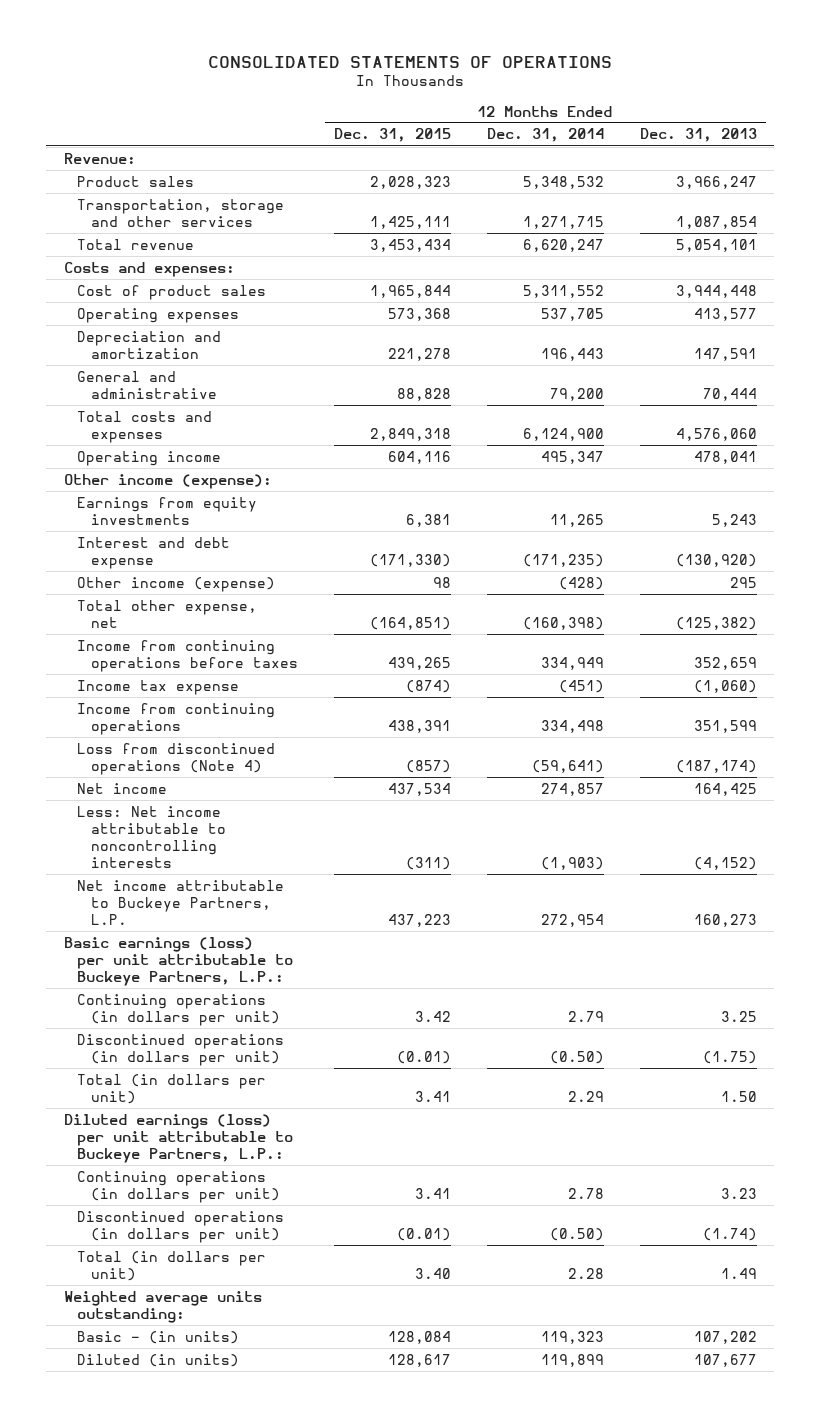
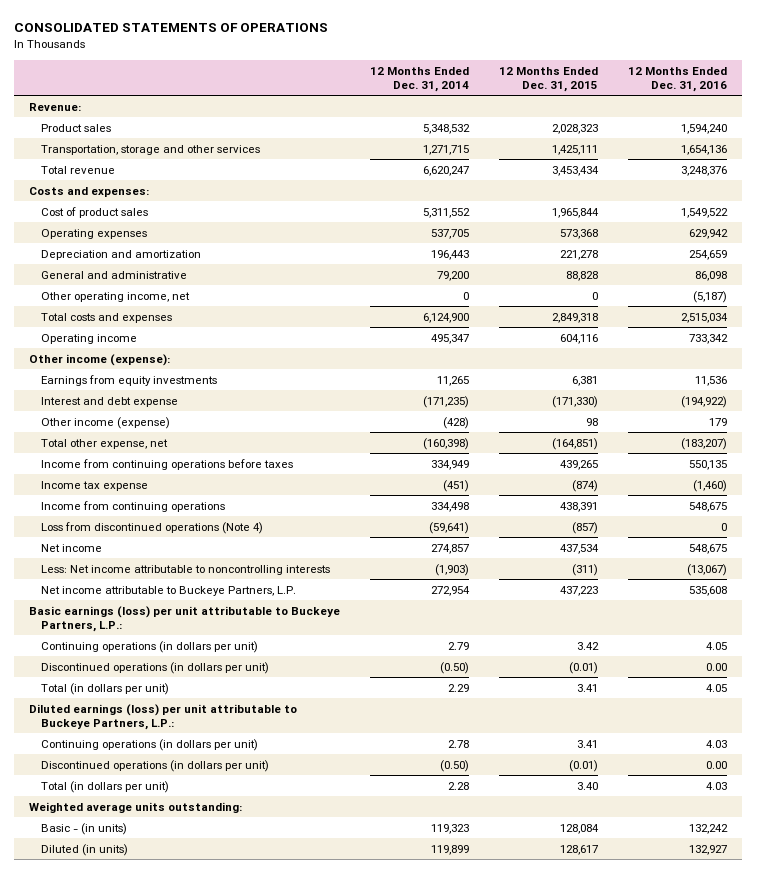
[639,128,757,143] Dec. 31, 2013 -> none
none -> [628,66,728,92] 12 Months Ended Dec. 31, 2016
none -> [40,291,190,302] Other operating income, net

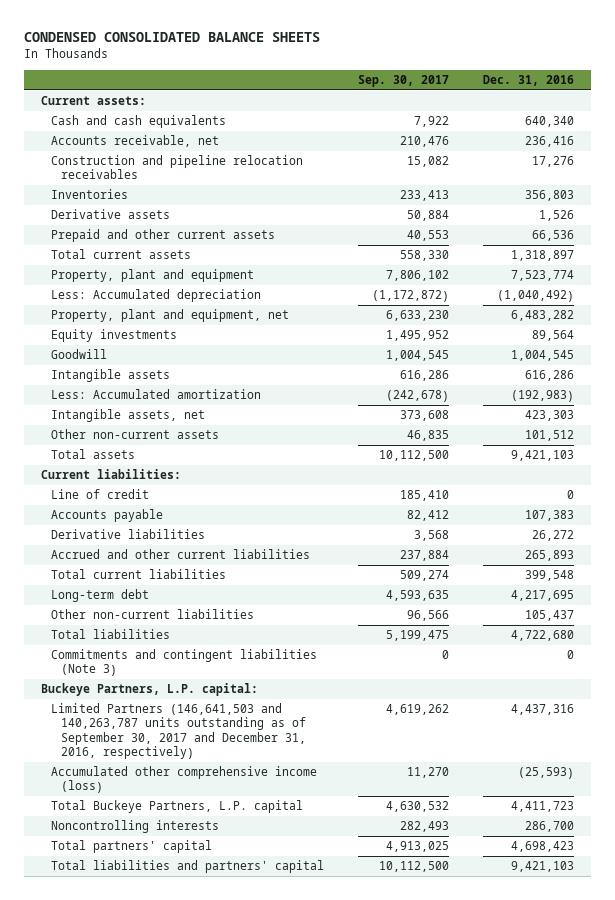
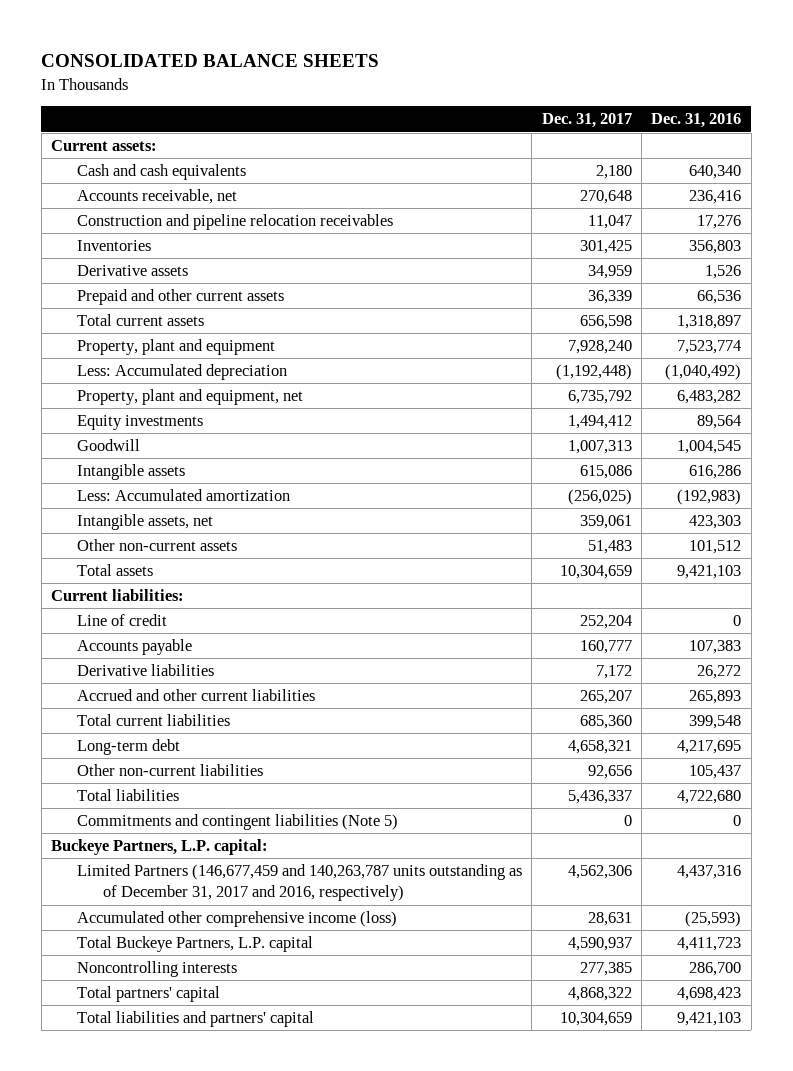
[23,32,320,43] CONDENSED CONSOLIDATED BALANCE SHEETS -> [41,54,380,68] CONSOLIDATED BALANCE SHEETS
[358,75,450,88] Sep. 30, 2017 -> none
none -> [541,113,632,129] Dec. 31, 2017
[50,649,317,677] Commitments and contingent liabilities (Note 3) -> [76,814,398,831] Commitments and contingent liabilities (Note 5)
[50,703,306,759] Limited Partners (146,641,503 and 140,263,787 units outstanding as of September 30, 2017 and December 31, 2016, respectively) -> [76,864,522,902] Limited Partners (146,677,459 and 140,263,787 units outstanding as of December 31, 2017 and 2016, respectively)

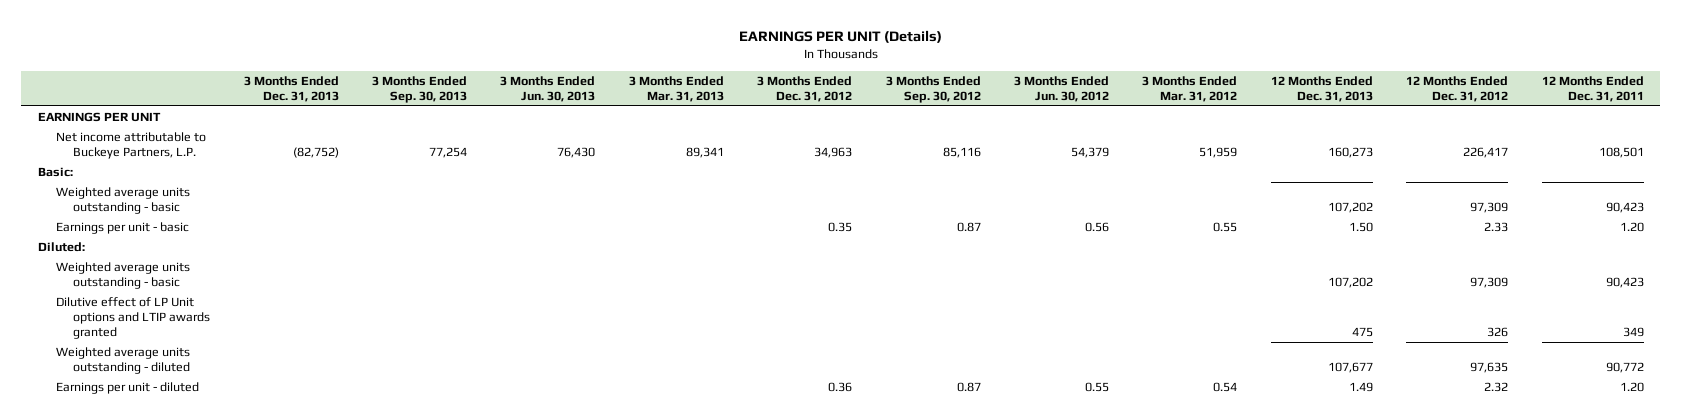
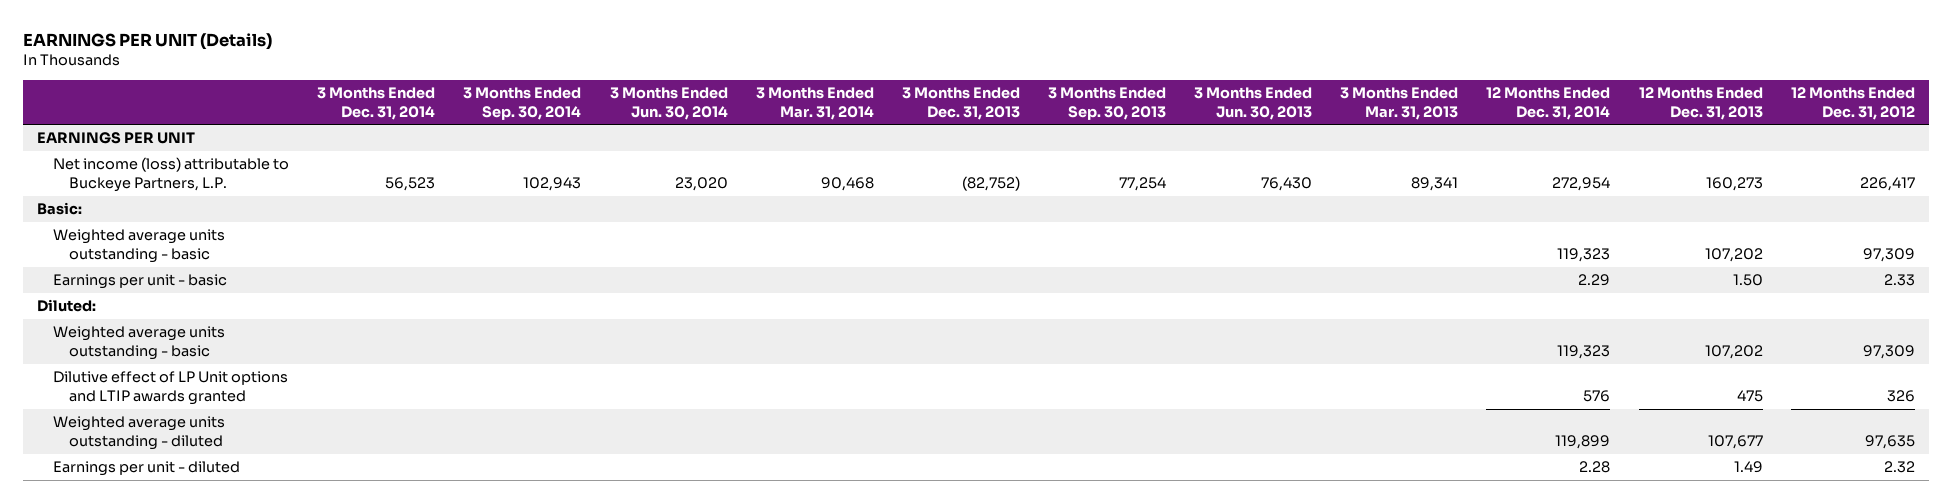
[757,75,853,102] 3 Months Ended Dec. 31, 2012 -> none
[885,75,981,103] 3 Months Ended Sep. 30, 2012 -> none
[1013,75,1109,102] 3 Months Ended Jun. 30, 2012 -> none
[1142,75,1238,102] 3 Months Ended Mar. 31, 2012 -> none
[1541,75,1644,102] 12 Months Ended Dec. 31, 2011 -> none
none -> [317,87,436,120] 3 Months Ended Dec. 31, 2014
none -> [463,87,582,120] 3 Months Ended Sep. 30, 2014
none -> [609,87,728,120] 3 Months Ended Jun. 30, 2014
none -> [755,87,874,120] 3 Months Ended Mar. 31, 2014
none -> [1486,87,1611,120] 12 Months Ended Dec. 31, 2014
[55,132,206,160] Net income attributable to Buckeye Partners, L.P. -> [53,157,290,192] Net income (loss) attributable to Buckeye Partners, L.P.

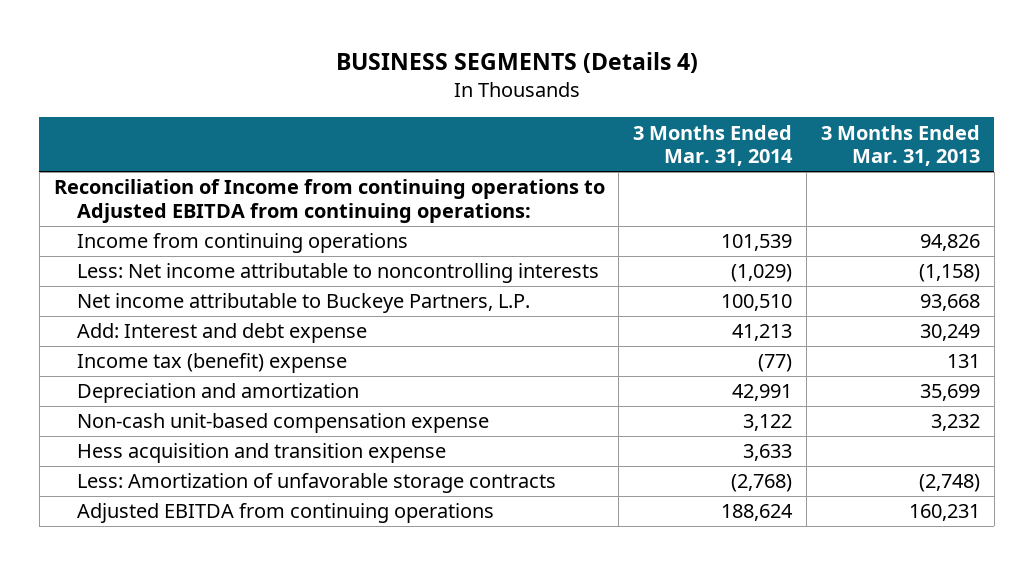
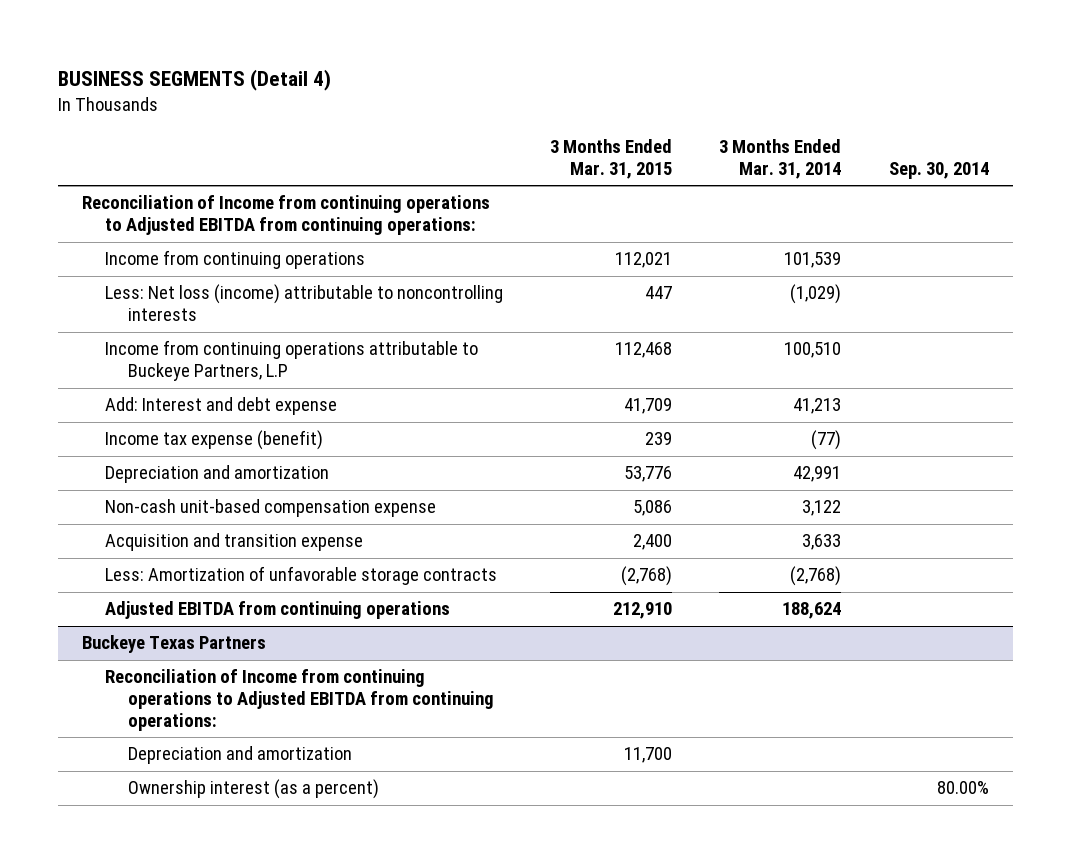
[335,52,698,74] BUSINESS SEGMENTS (Details 4) -> [57,69,331,92] BUSINESS SEGMENTS (Detail 4)
[820,124,980,167] 3 Months Ended Mar. 31, 2013 -> none
none -> [550,138,673,179] 3 Months Ended Mar. 31, 2015
none -> [888,161,989,179] Sep. 30, 2014
[77,263,600,284] Less: Net income attributable to noncontrolling interests -> [104,284,503,322] Less: Net loss (income) attributable to noncontrolling interests
[77,293,531,314] Net income attributable to Buckeye Partners, L.P. -> [104,340,478,382] Income from continuing operations attributable to Buckeye Partners, L.P
[77,353,348,374] Income tax (benefit) expense -> [104,430,323,451] Income tax expense (benefit)
[77,443,447,464] Hess acquisition and transition expense -> [104,533,363,552] Acquisition and transition expense
none -> [81,635,266,654] Buckeye Texas Partners
none -> [104,669,494,731] Reconciliation of Income from continuing operations to Adjusted EBITDA from continuing operations:
none -> [127,746,352,765] Depreciation and amortization
none -> [127,779,379,800] Ownership interest (as a percent)

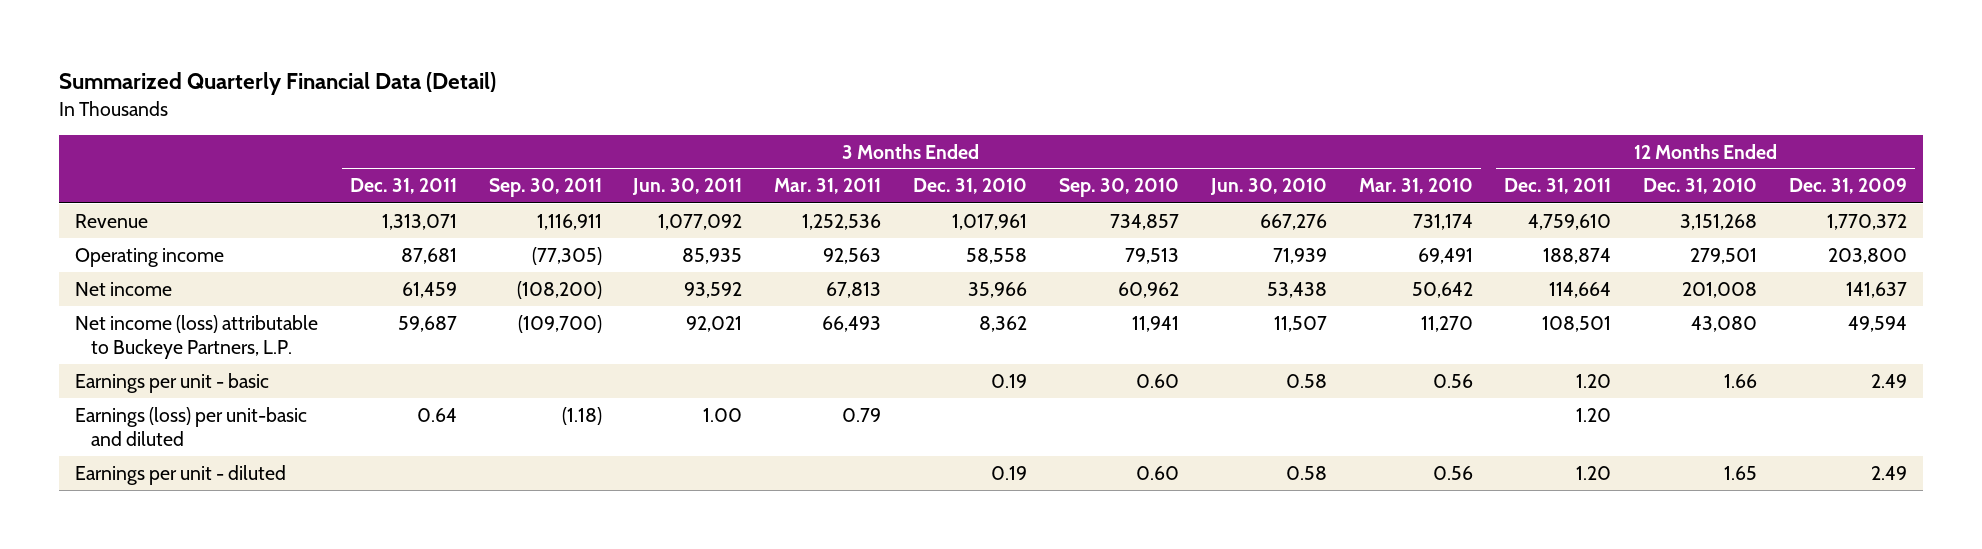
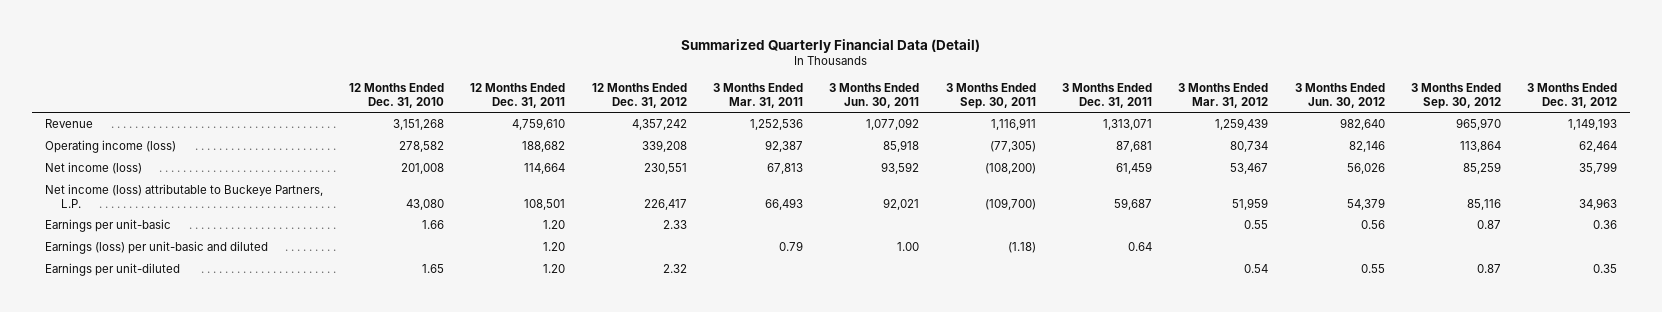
[913,178,1028,195] Dec. 31, 2010 -> none
[1058,178,1179,198] Sep. 30, 2010 -> none
[1209,178,1327,196] Jun. 30, 2010 -> none
[1358,178,1473,195] Mar. 31, 2010 -> none
[1789,178,1908,195] Dec. 31, 2009 -> none
none -> [591,82,687,108] 12 Months Ended Dec. 31, 2012
none -> [1178,82,1269,108] 3 Months Ended Mar. 31, 2012
none -> [1294,82,1385,108] 3 Months Ended Jun. 30, 2012
none -> [1410,82,1501,109] 3 Months Ended Sep. 30, 2012
none -> [1527,82,1618,108] 3 Months Ended Dec. 31, 2012
[75,247,225,267] Operating income -> [44,140,176,154] Operating income (loss)
[682,247,743,264] 85,935 -> [883,140,920,153] 85,918
[823,247,882,264] 92,563 -> [765,140,804,153] 92,387
[1543,247,1612,264] 188,874 -> [522,141,566,153] 188,682
[1690,247,1758,264] 279,501 -> [399,141,445,153] 278,582
[75,281,173,296] Net income -> [44,162,142,175] Net income (loss)
[75,372,270,393] Earnings per unit - basic -> [44,219,171,233] Earnings per unit-basic
[75,464,287,485] Earnings per unit - diluted -> [44,263,180,277] Earnings per unit-diluted

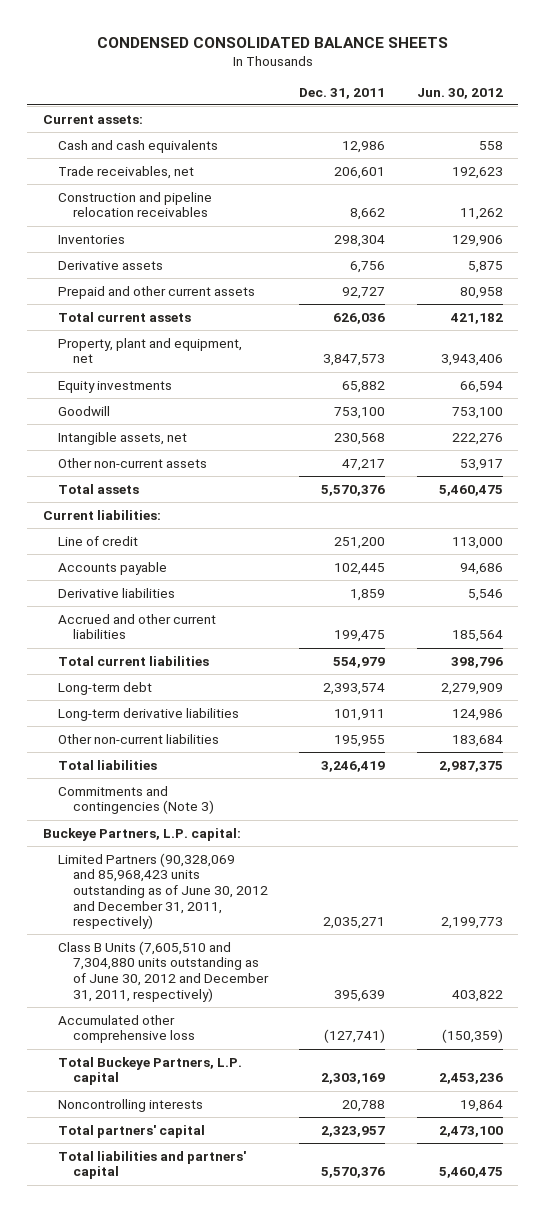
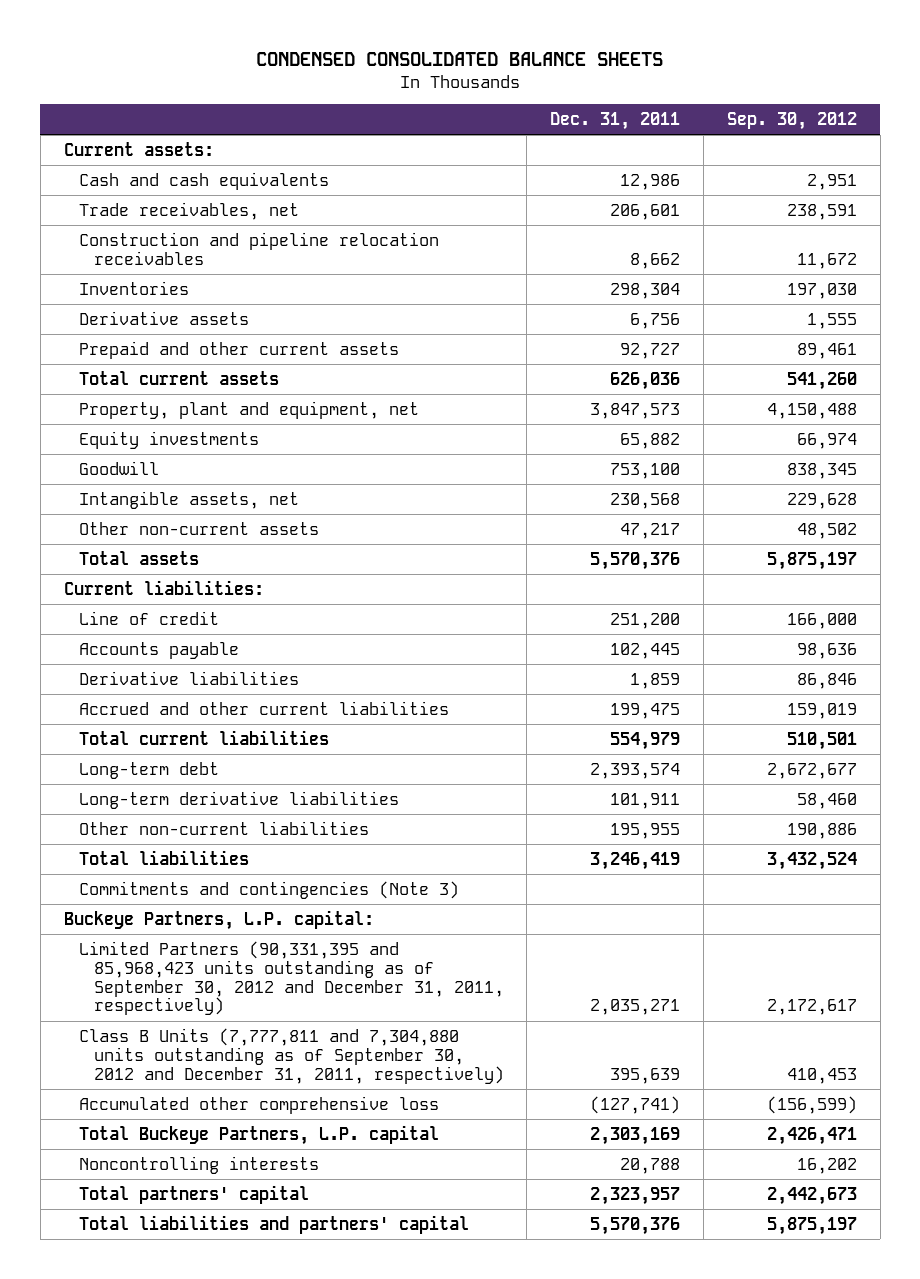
[416,87,503,99] Jun. 30, 2012 -> none
none -> [726,111,857,130] Sep. 30, 2012
[57,852,268,930] Limited Partners (90,328,069 and 85,968,423 units outstanding as of June 30, 2012 and December 31, 2011, respectively) -> [78,940,504,1016] Limited Partners (90,331,395 and 85,968,423 units outstanding as of September 30, 2012 and December 31, 2011, respectively)
[57,940,269,1002] Class B Units (7,605,510 and 7,304,880 units outstanding as of June 30, 2012 and December 31, 2011, respectively) -> [78,1027,504,1084] Class B Units (7,777,811 and 7,304,880 units outstanding as of September 30, 2012 and December 31, 2011, respectively)

